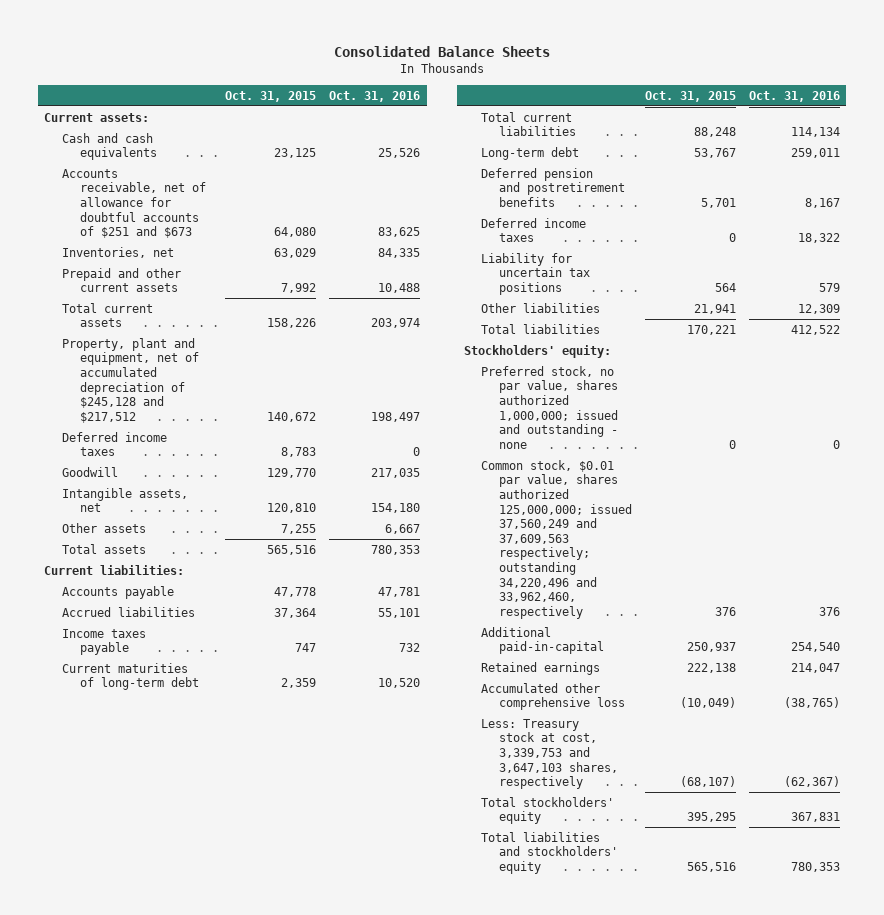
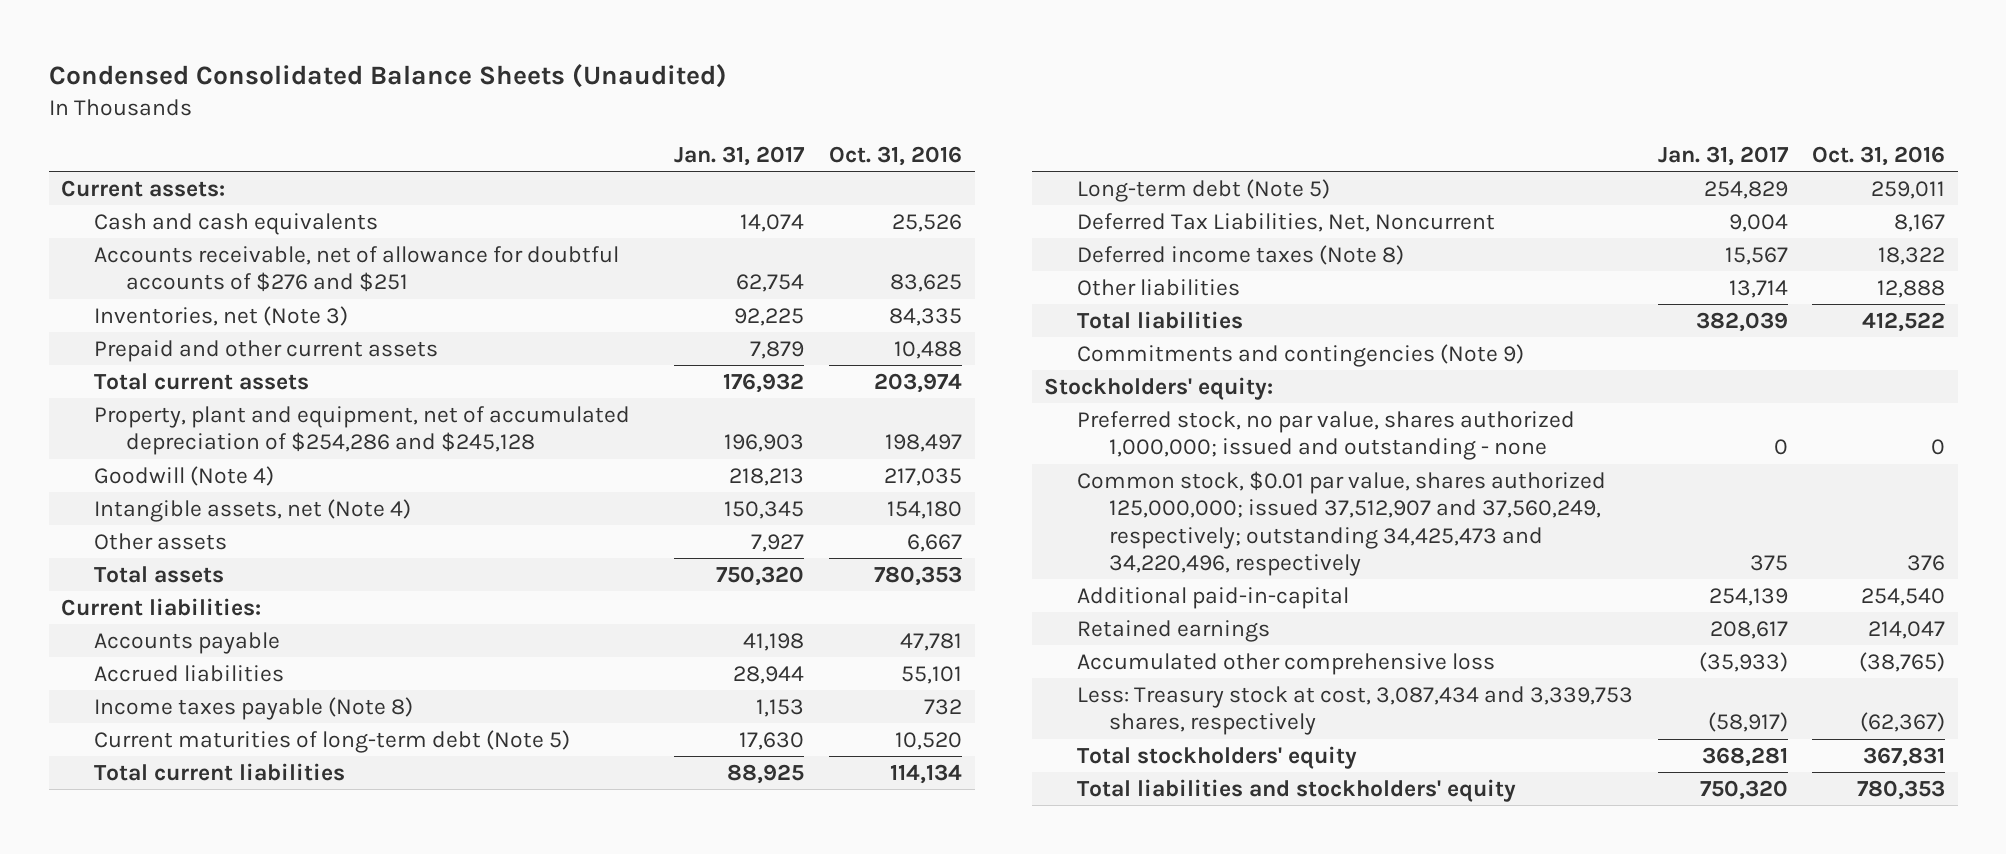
[334,45,551,57] Consolidated Balance Sheets -> [48,64,727,89] Condensed Consolidated Balance Sheets (Unaudited)
[225,90,317,102] Oct. 31, 2015 -> none
none -> [674,145,806,166] Jan. 31, 2017
[61,168,206,239] Accounts receivable, net of allowance for doubtful accounts of $251 and $673 -> [93,245,619,293] Accounts receivable, net of allowance for doubtful accounts of $276 and $251
[61,246,174,258] Inventories, net -> [93,305,348,326] Inventories, net (Note 3)
[61,431,167,457] Deferred income taxes -> none
[61,337,199,423] Property, plant and equipment, net of accumulated depreciation of $245,128 and $217,512 -> [93,405,630,456] Property, plant and equipment, net of accumulated depreciation of $254,286 and $245,128
[61,466,118,477] Goodwill -> [93,465,274,486] Goodwill (Note 4)
[61,487,188,513] Intangible assets, net -> [93,498,411,522] Intangible assets, net (Note 4)
[61,628,146,656] Income taxes payable -> [93,696,413,720] Income taxes payable (Note 8)
[61,662,199,691] Current maturities of long-term debt -> [93,729,570,753] Current maturities of long-term debt (Note 5)
[481,167,626,207] Deferred pension and postretirement benefits -> none
[481,252,591,295] Liability for uncertain tax positions -> none
[481,146,580,160] Long-term debt -> [1076,178,1330,202] Long-term debt (Note 5)
[481,217,587,243] Deferred income taxes -> [1076,212,1495,232] Deferred Tax Liabilities, Net, Noncurrent
[798,233,841,244] 18,322 -> [1894,213,1946,232] 8,167
none -> [1076,244,1404,265] Deferred income taxes (Note 8)
[798,303,841,314] 12,309 -> [1877,279,1946,298] 12,888
none -> [1076,343,1524,367] Commitments and contingencies (Note 9)
[481,459,633,619] Common stock, $0.01 par value, shares authorized 125,000,000; issued 37,560,249 and 37,609,563 respectively; outstanding 34,220,496 and 33,962,460, respectively -> [1076,470,1606,577] Common stock, $0.01 par value, shares authorized 125,000,000; issued 37,512,907 and 37,560,249, respectively; outstanding 34,425,473 and 34,220,496, respectively
[481,718,619,790] Less: Treasury stock at cost, 3,339,753 and 3,647,103 shares, respectively -> [1076,685,1633,736] Less: Treasury stock at cost, 3,087,434 and 3,339,753 shares, respectively

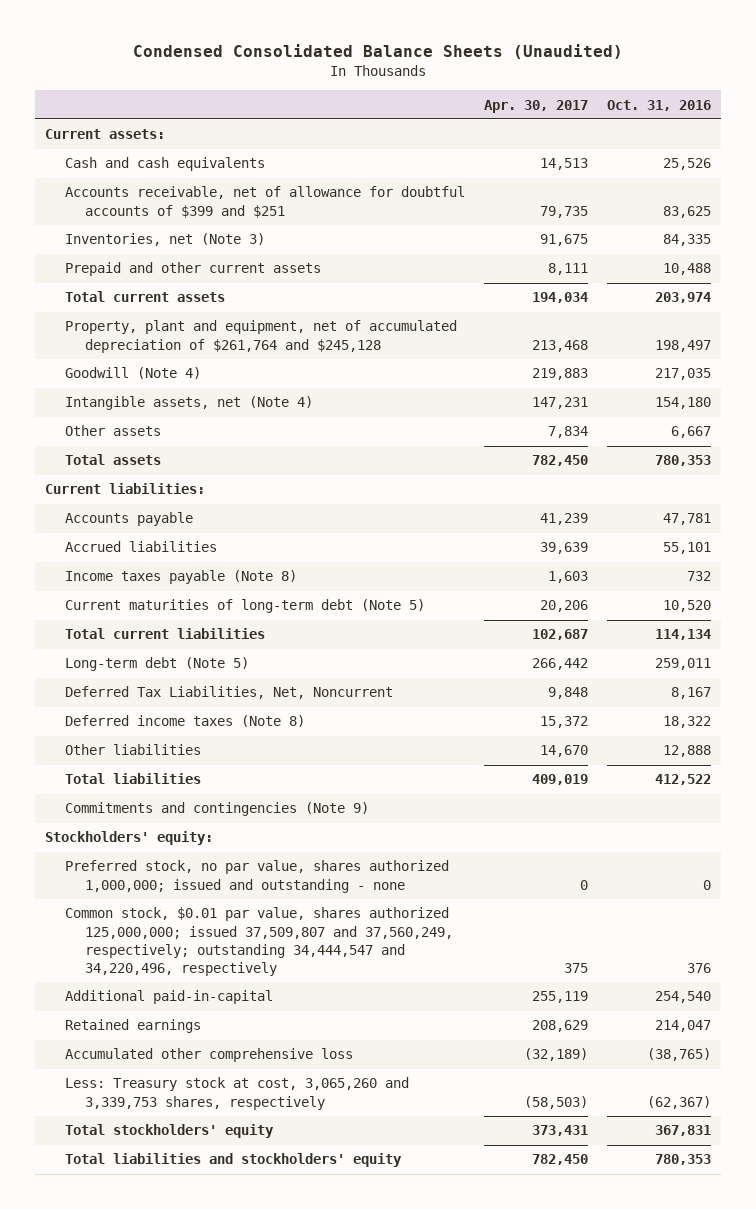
[674,145,806,166] Jan. 31, 2017 -> none
none -> [484,99,589,113] Apr. 30, 2017
[93,245,619,293] Accounts receivable, net of allowance for doubtful accounts of $276 and $251 -> [65,186,466,218] Accounts receivable, net of allowance for doubtful accounts of $399 and $251
[93,405,630,456] Property, plant and equipment, net of accumulated depreciation of $254,286 and $245,128 -> [65,320,458,353] Property, plant and equipment, net of accumulated depreciation of $261,764 and $245,128
[1076,470,1606,577] Common stock, $0.01 par value, shares authorized 125,000,000; issued 37,512,907 and 37,560,249, respectively; outstanding 34,425,473 and 34,220,496, respectively -> [65,907,454,976] Common stock, $0.01 par value, shares authorized 125,000,000; issued 37,509,807 and 37,560,249, respectively; outstanding 34,444,547 and 34,220,496, respectively
[1076,685,1633,736] Less: Treasury stock at cost, 3,087,434 and 3,339,753 shares, respectively -> [65,1077,410,1110] Less: Treasury stock at cost, 3,065,260 and 3,339,753 shares, respectively

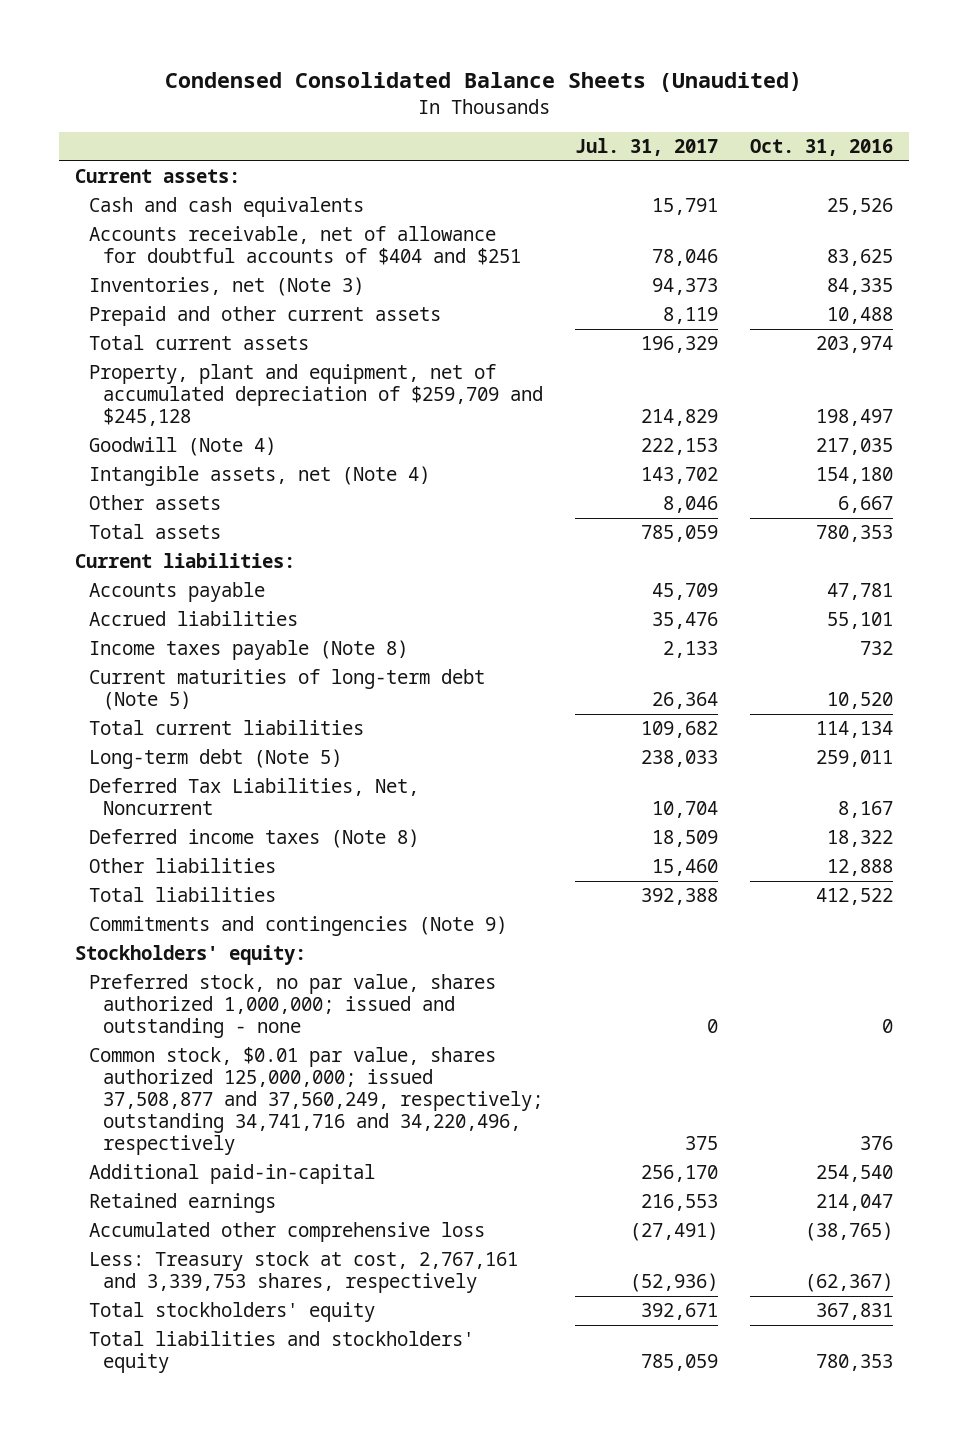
[484,99,589,113] Apr. 30, 2017 -> none
none -> [574,138,718,157] Jul. 31, 2017
[65,186,466,218] Accounts receivable, net of allowance for doubtful accounts of $399 and $251 -> [88,226,521,266] Accounts receivable, net of allowance for doubtful accounts of $404 and $251
[65,320,458,353] Property, plant and equipment, net of accumulated depreciation of $261,764 and $245,128 -> [88,364,543,427] Property, plant and equipment, net of accumulated depreciation of $259,709 and $245,128
[65,907,454,976] Common stock, $0.01 par value, shares authorized 125,000,000; issued 37,509,807 and 37,560,249, respectively; outstanding 34,444,547 and 34,220,496, respectively -> [88,1047,543,1156] Common stock, $0.01 par value, shares authorized 125,000,000; issued 37,508,877 and 37,560,249, respectively; outstanding 34,741,716 and 34,220,496, respectively
[65,1077,410,1110] Less: Treasury stock at cost, 3,065,260 and 3,339,753 shares, respectively -> [88,1251,518,1294] Less: Treasury stock at cost, 2,767,161 and 3,339,753 shares, respectively

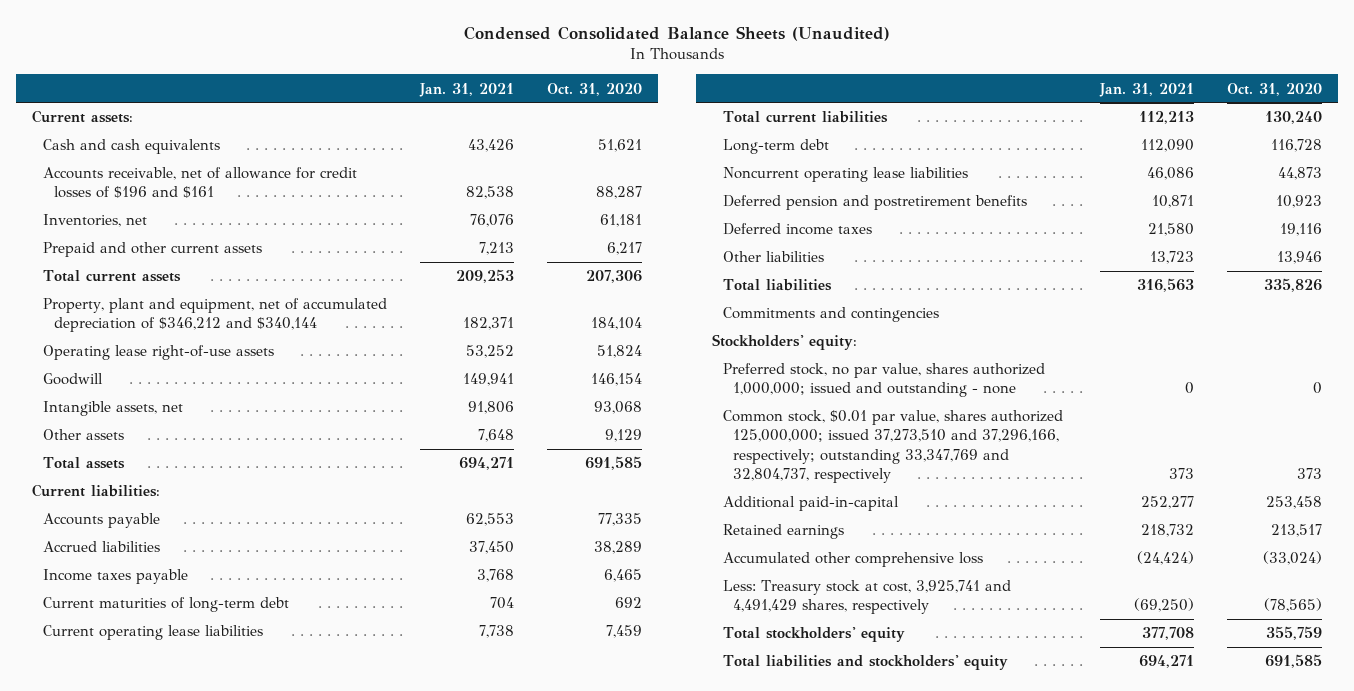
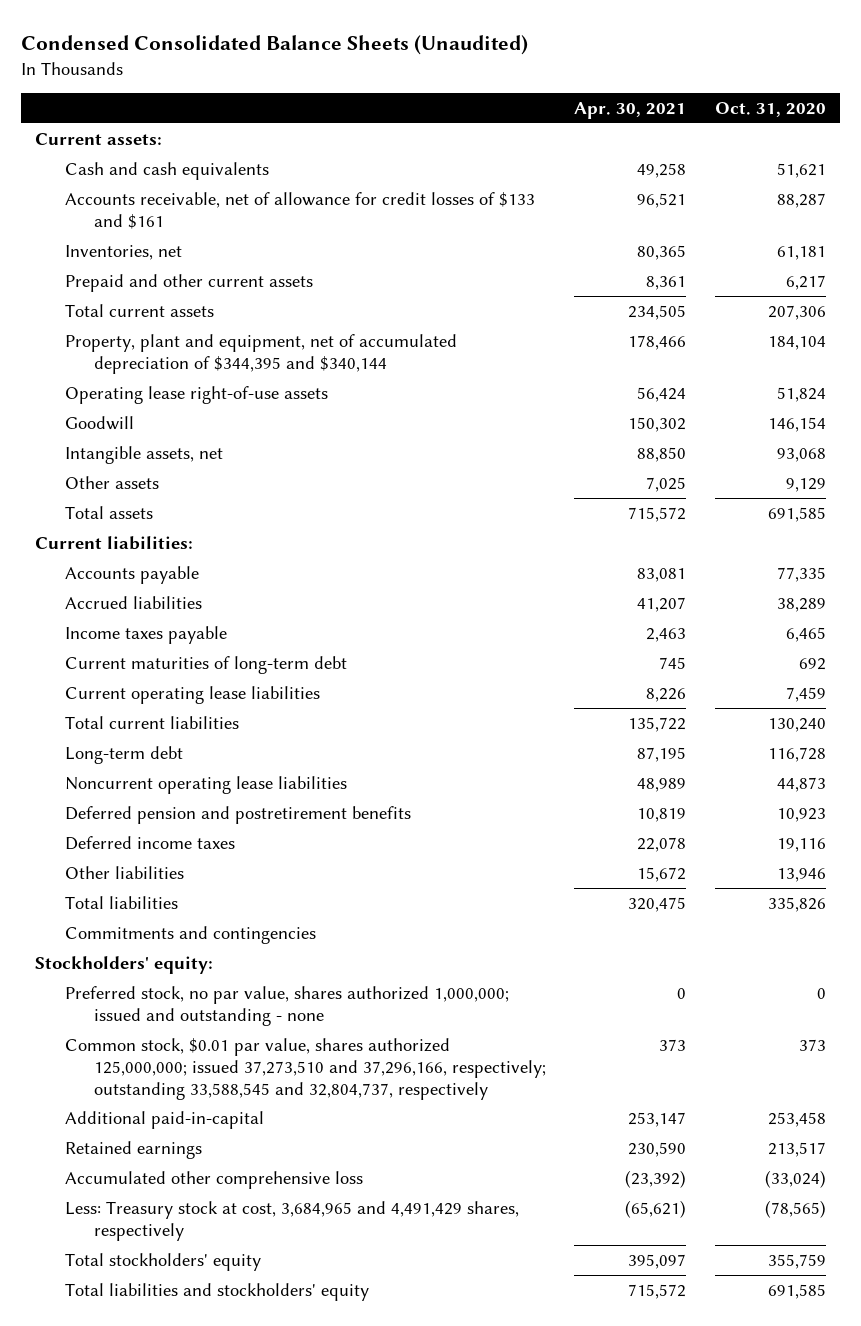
[418,82,514,97] Jan. 31, 2021 -> none
none -> [574,101,687,119] Apr. 30, 2021
[42,167,357,199] Accounts receivable, net of allowance for credit losses of $196 and $161 -> [64,191,535,229] Accounts receivable, net of allowance for credit losses of $133 and $161
[42,298,387,333] Property, plant and equipment, net of accumulated depreciation of $346,212 and $340,144 -> [64,333,457,374] Property, plant and equipment, net of accumulated depreciation of $344,395 and $340,144
[722,410,1063,483] Common stock, $0.01 par value, shares authorized 125,000,000; issued 37,273,510 and 37,296,166, respectively; outstanding 33,347,769 and 32,804,737, respectively -> [64,1037,547,1100] Common stock, $0.01 par value, shares authorized 125,000,000; issued 37,273,510 and 37,296,166, respectively; outstanding 33,588,545 and 32,804,737, respectively
[722,580,1011,615] Less: Treasury stock at cost, 3,925,741 and 4,491,429 shares, respectively -> [64,1200,519,1241] Less: Treasury stock at cost, 3,684,965 and 4,491,429 shares, respectively

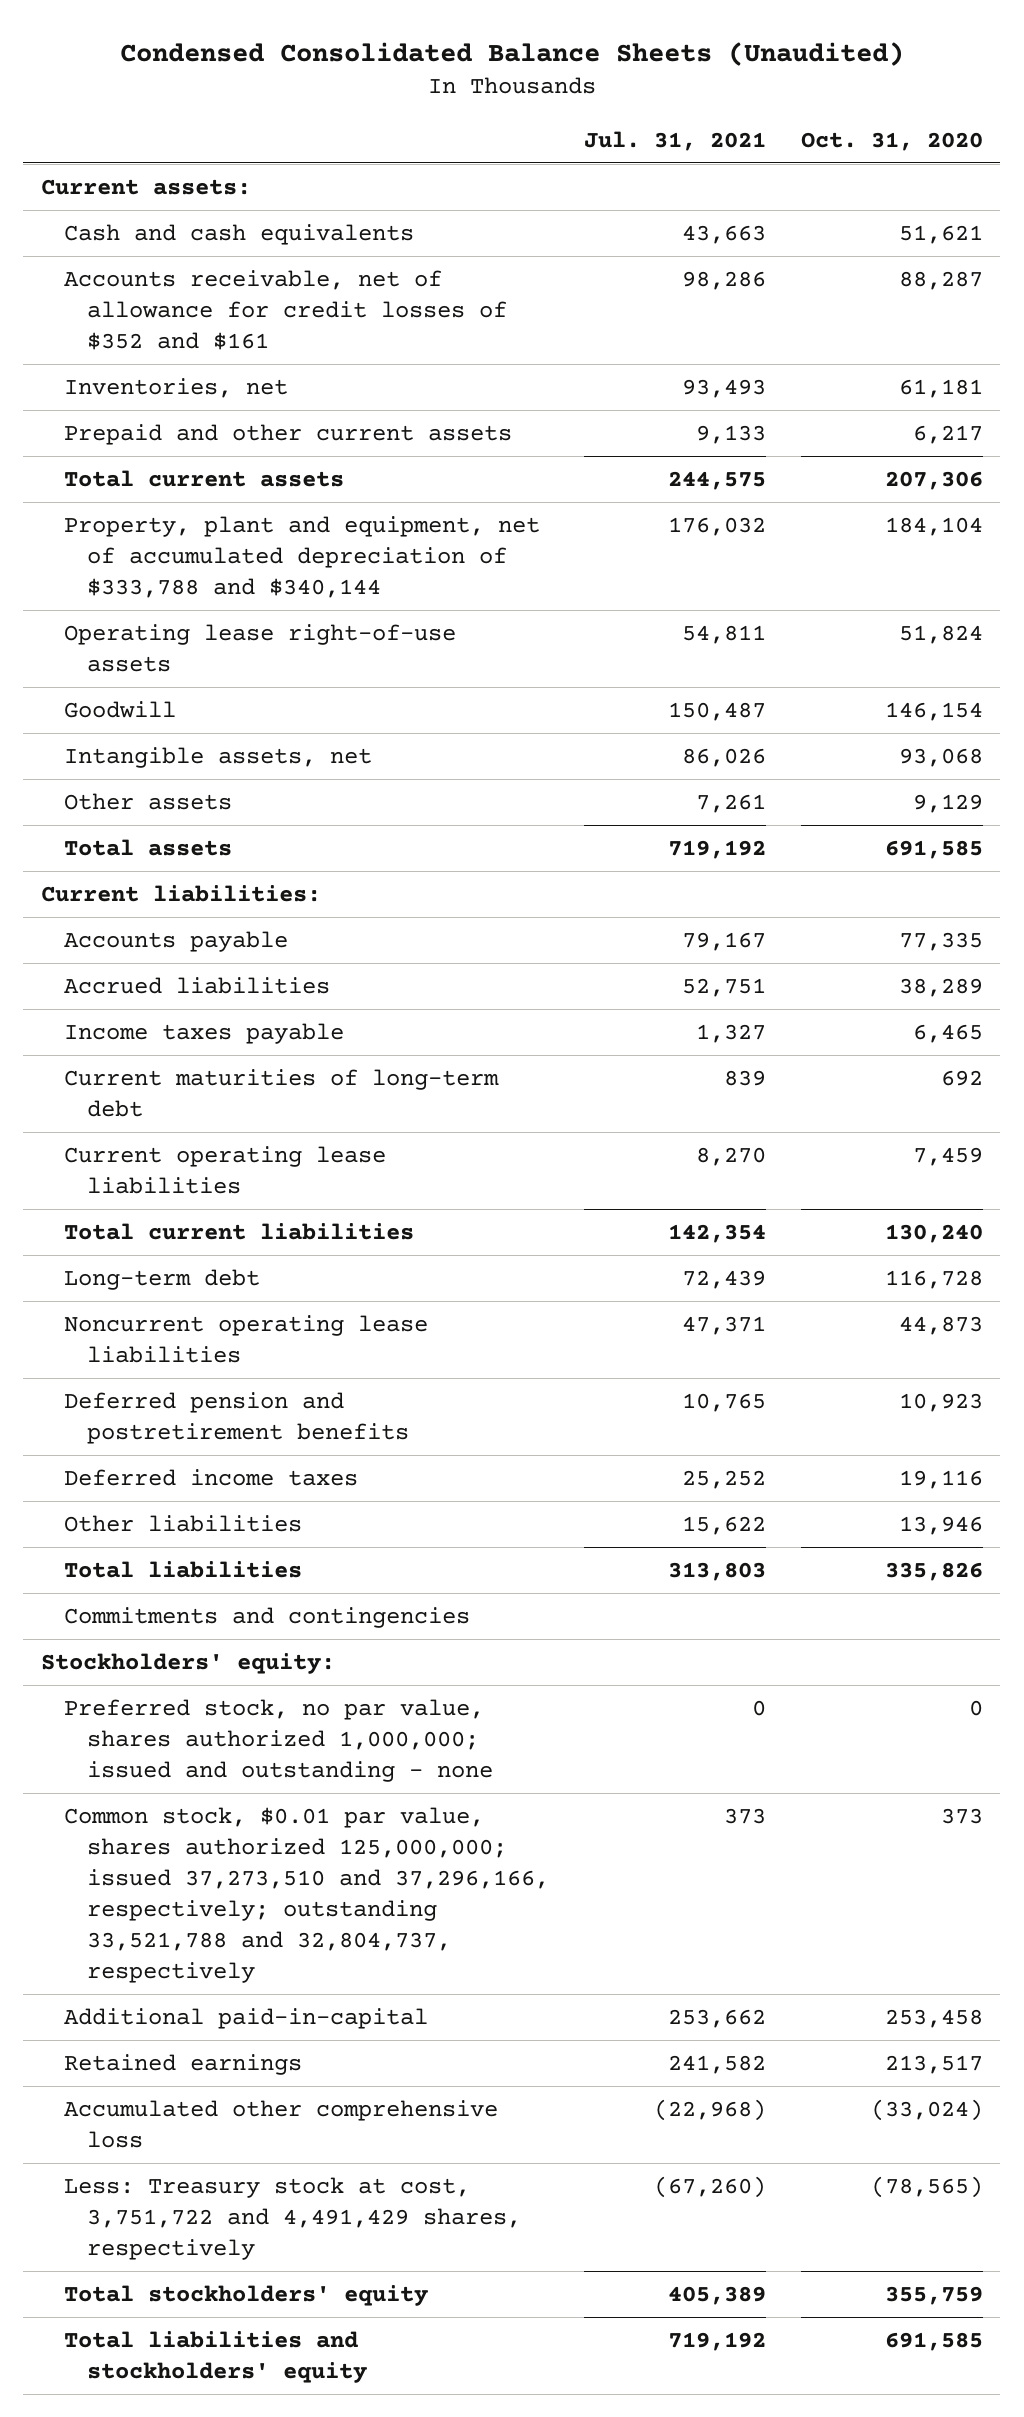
[574,101,687,119] Apr. 30, 2021 -> none
none -> [584,130,767,151] Jul. 31, 2021
[64,191,535,229] Accounts receivable, net of allowance for credit losses of $133 and $161 -> [64,269,508,350] Accounts receivable, net of allowance for credit losses of $352 and $161
[64,333,457,374] Property, plant and equipment, net of accumulated depreciation of $344,395 and $340,144 -> [64,515,541,598] Property, plant and equipment, net of accumulated depreciation of $333,788 and $340,144
[64,1037,547,1100] Common stock, $0.01 par value, shares authorized 125,000,000; issued 37,273,510 and 37,296,166, respectively; outstanding 33,588,545 and 32,804,737, respectively -> [64,1806,550,1984] Common stock, $0.01 par value, shares authorized 125,000,000; issued 37,273,510 and 37,296,166, respectively; outstanding 33,521,788 and 32,804,737, respectively
[64,1200,519,1241] Less: Treasury stock at cost, 3,684,965 and 4,491,429 shares, respectively -> [64,2176,522,2260] Less: Treasury stock at cost, 3,751,722 and 4,491,429 shares, respectively

